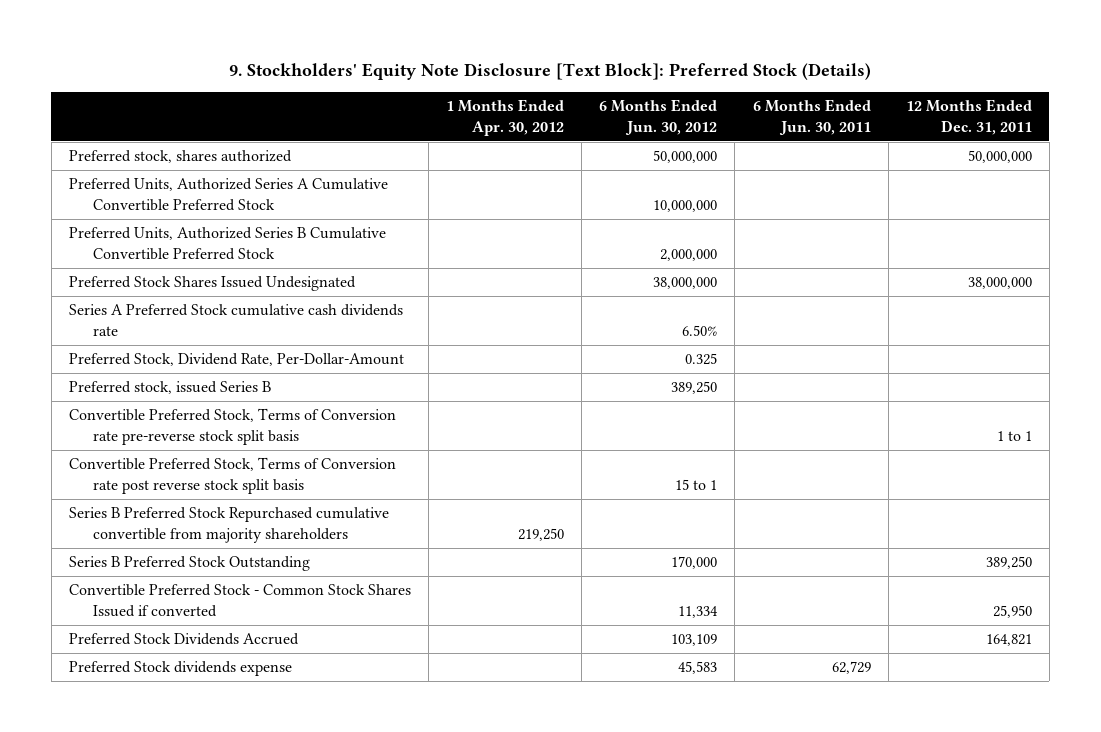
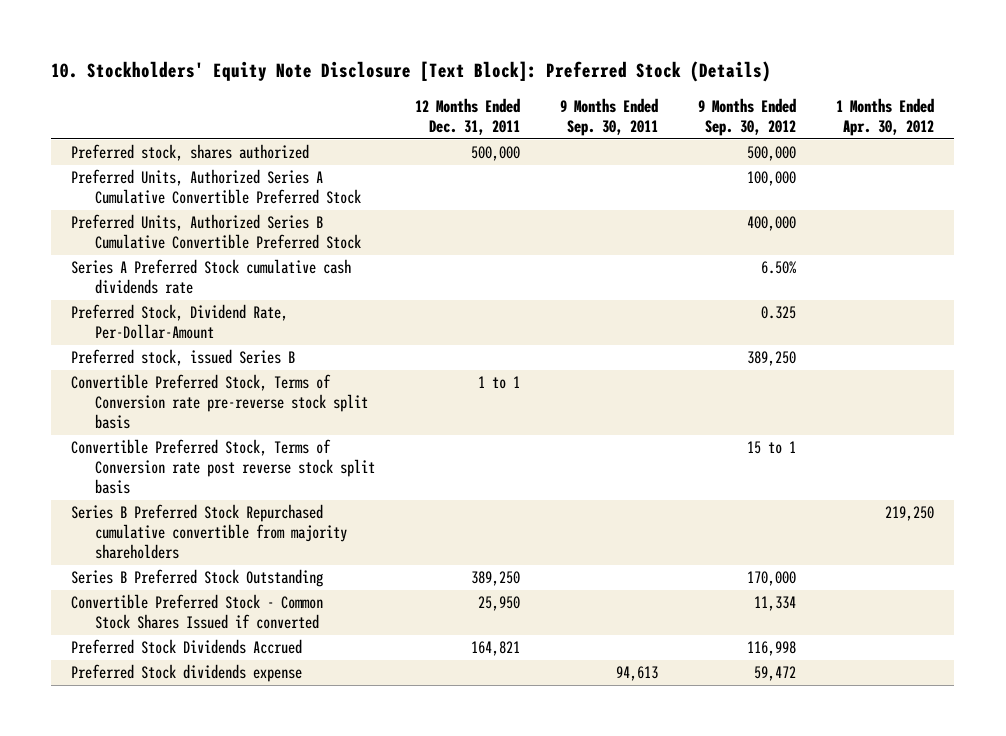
[229,63,872,81] 9. Stockholders' Equity Note Disclosure [Text Block]: Preferred Stock (Details) -> [51,61,772,83] 10. Stockholders' Equity Note Disclosure [Text Block]: Preferred Stock (Details)
[599,99,718,135] 6 Months Ended Jun. 30, 2012 -> none
[752,99,871,135] 6 Months Ended Jun. 30, 2011 -> none
none -> [560,98,659,137] 9 Months Ended Sep. 30, 2011
none -> [698,98,797,137] 9 Months Ended Sep. 30, 2012
[967,150,1032,164] 50,000,000 -> [471,146,521,162] 500,000
[69,276,357,292] Preferred Stock Shares Issued Undesignated -> none

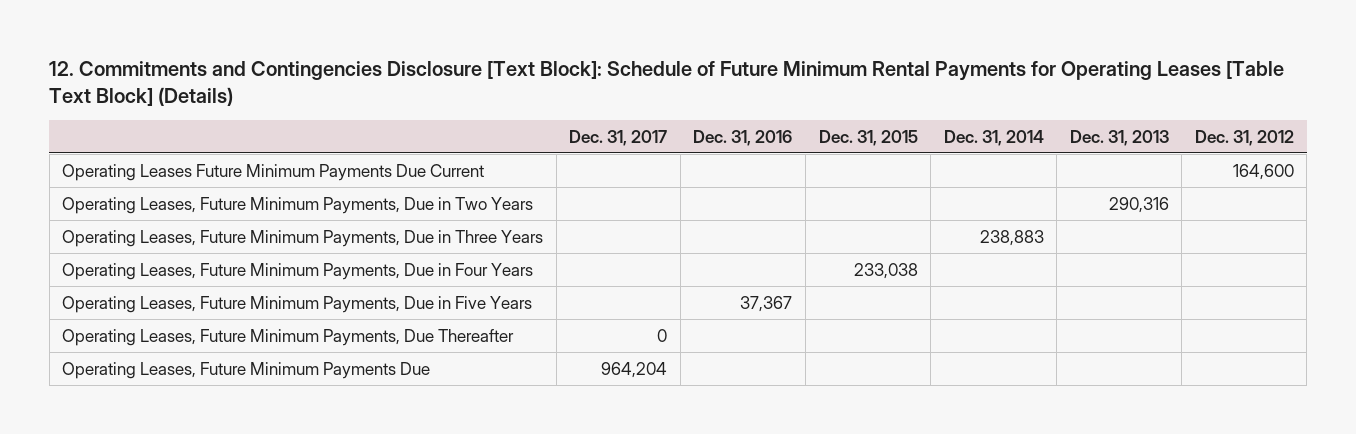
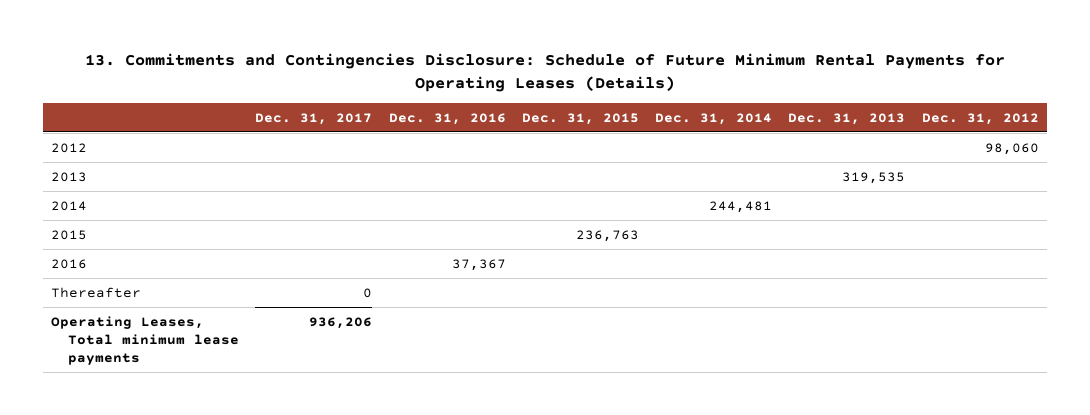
[49,60,1285,106] 12. Commitments and Contingencies Disclosure [Text Block]: Schedule of Future Minimum Rental Payments for Operating Leases [Table Text Block] (Details) -> [84,53,1005,93] 13. Commitments and Contingencies Disclosure: Schedule of Future Minimum Rental Payments for Operating Leases (Details)
[62,163,485,181] Operating Leases Future Minimum Payments Due Current -> none
[62,196,534,214] Operating Leases, Future Minimum Payments, Due in Two Years -> none
[62,229,544,247] Operating Leases, Future Minimum Payments, Due in Three Years -> none
[62,262,534,280] Operating Leases, Future Minimum Payments, Due in Four Years -> none
none -> [50,142,87,153] 2012
none -> [50,171,87,182] 2013
none -> [50,200,87,211] 2014
none -> [50,229,87,240] 2015
[62,295,533,313] Operating Leases, Future Minimum Payments, Due in Five Years -> [50,258,87,269] 2016
[62,328,515,346] Operating Leases, Future Minimum Payments, Due Thereafter -> [50,286,141,298] Thereafter
[62,361,431,379] Operating Leases, Future Minimum Payments Due -> [50,315,239,366] Operating Leases, Total minimum lease payments
[601,361,668,378] 964,204 -> [309,316,373,329] 936,206

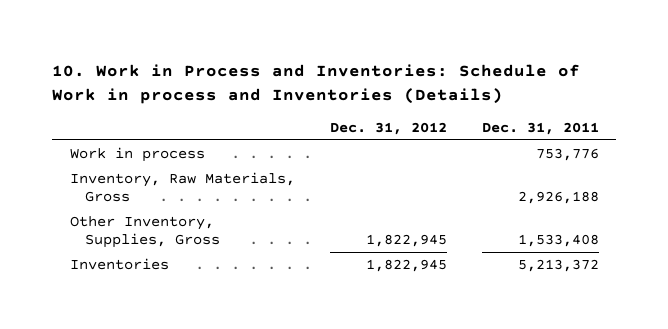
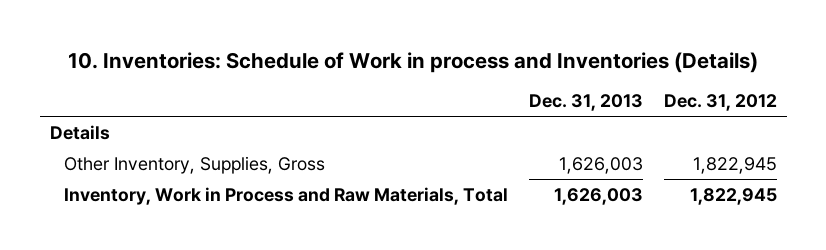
[52,63,581,104] 10. Work in Process and Inventories: Schedule of Work in process and Inventories (Details) -> [68,51,759,73] 10. Inventories: Schedule of Work in process and Inventories (Details)
[481,121,599,135] Dec. 31, 2011 -> none
none -> [528,94,643,112] Dec. 31, 2013
[69,146,205,162] Work in process -> none
[69,171,295,203] Inventory, Raw Materials, Gross -> none
none -> [49,124,110,140] Details
[69,257,169,270] Inventories -> [64,186,509,205] Inventory, Work in Process and Raw Materials, Total

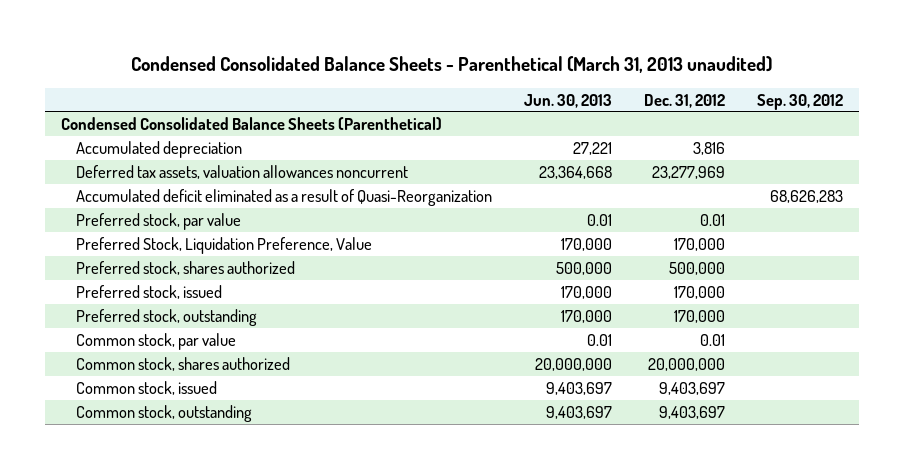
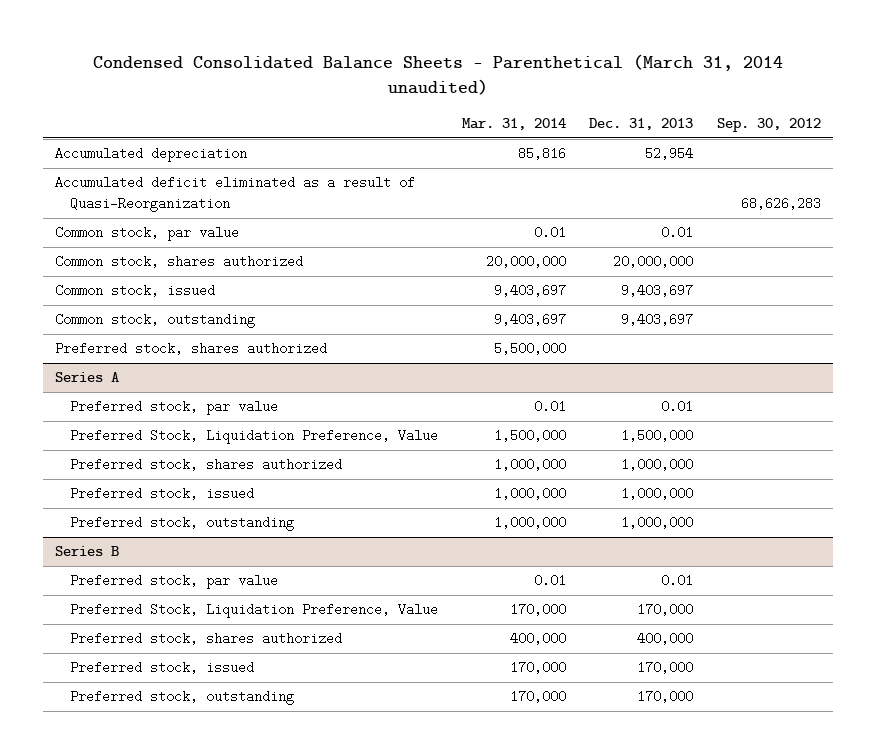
[130,55,772,73] Condensed Consolidated Balance Sheets - Parenthetical (March 31, 2013 unaudited) -> [92,53,783,95] Condensed Consolidated Balance Sheets - Parenthetical (March 31, 2014 unaudited)
[523,93,612,108] Jun. 30, 2013 -> none
[643,93,725,108] Dec. 31, 2012 -> none
none -> [461,118,566,131] Mar. 31, 2014
none -> [589,118,694,131] Dec. 31, 2013
[60,117,442,131] Condensed Consolidated Balance Sheets (Parenthetical) -> none
[76,165,409,180] Deferred tax assets, valuation allowances noncurrent -> none
[76,213,242,231] Preferred stock, par value -> none
[76,237,373,255] Preferred Stock, Liquidation Preference, Value -> none
[76,285,223,300] Preferred stock, issued -> none
[76,309,258,327] Preferred stock, outstanding -> none
[76,261,296,276] Preferred stock, shares authorized -> [54,342,327,356] Preferred stock, shares authorized
none -> [54,372,119,383] Series A
none -> [70,400,279,416] Preferred stock, par value
none -> [70,429,439,445] Preferred Stock, Liquidation Preference, Value
none -> [70,458,343,472] Preferred stock, shares authorized
none -> [70,487,255,501] Preferred stock, issued
none -> [70,516,295,532] Preferred stock, outstanding
none -> [54,546,119,557] Series B
none -> [70,574,279,590] Preferred stock, par value
none -> [70,603,439,619] Preferred Stock, Liquidation Preference, Value
none -> [70,632,343,646] Preferred stock, shares authorized
none -> [70,661,255,675] Preferred stock, issued
none -> [70,690,295,706] Preferred stock, outstanding

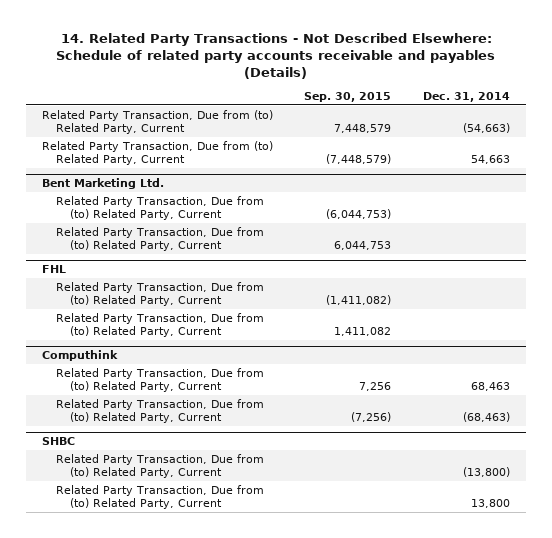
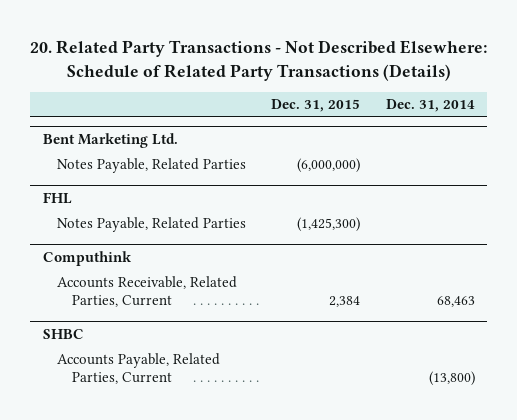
[55,32,495,79] 14. Related Party Transactions - Not Described Elsewhere: Schedule of related party accounts receivable and payables (Details) -> [29,40,487,81] 20. Related Party Transactions - Not Described Elsewhere: Schedule of Related Party Transactions (Details)
[304,92,392,103] Sep. 30, 2015 -> none
none -> [271,99,361,113] Dec. 31, 2015
[41,109,273,135] Related Party Transaction, Due from (to) Related Party, Current -> none
[41,140,273,166] Related Party Transaction, Due from (to) Related Party, Current -> none
[55,195,264,221] Related Party Transaction, Due from (to) Related Party, Current -> none
[55,226,264,252] Related Party Transaction, Due from (to) Related Party, Current -> none
none -> [57,158,247,174] Notes Payable, Related Parties
[55,281,264,307] Related Party Transaction, Due from (to) Related Party, Current -> none
[55,312,264,338] Related Party Transaction, Due from (to) Related Party, Current -> none
none -> [57,217,247,233] Notes Payable, Related Parties
[55,398,264,424] Related Party Transaction, Due from (to) Related Party, Current -> none
[55,367,264,393] Related Party Transaction, Due from (to) Related Party, Current -> [57,276,238,308] Accounts Receivable, Related Parties, Current
[55,484,264,510] Related Party Transaction, Due from (to) Related Party, Current -> none
[55,453,264,479] Related Party Transaction, Due from (to) Related Party, Current -> [57,353,221,385] Accounts Payable, Related Parties, Current

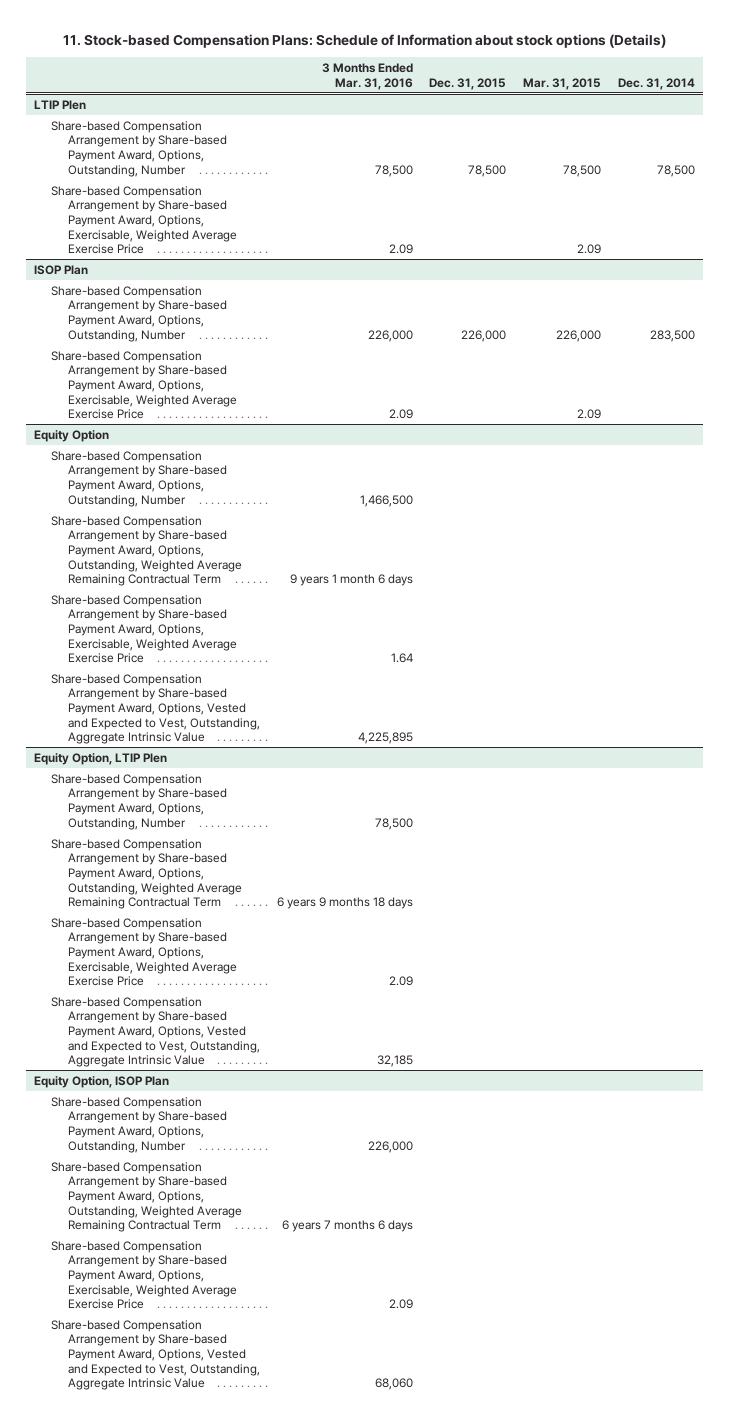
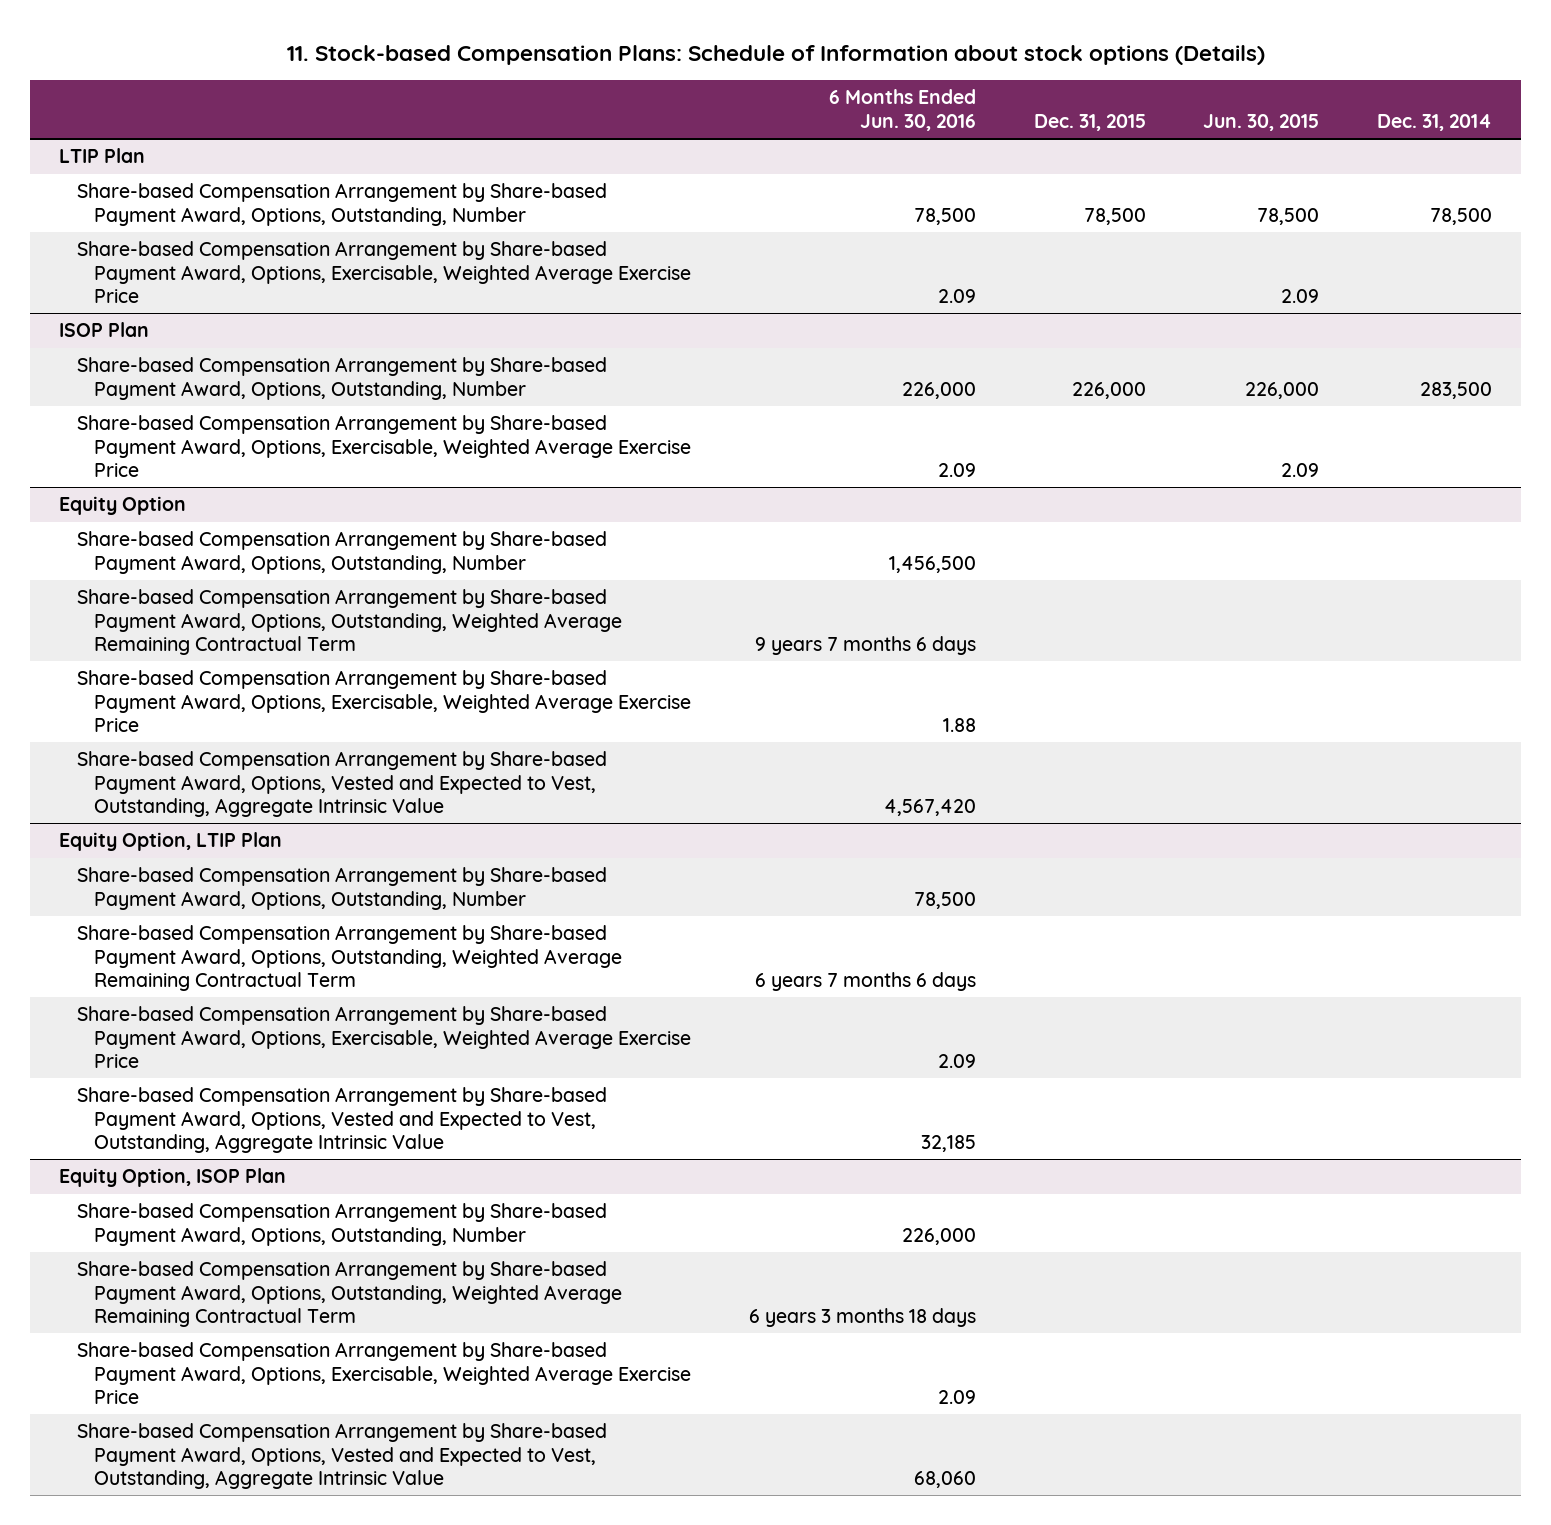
[321,62,413,90] 3 Months Ended Mar. 31, 2016 -> none
[523,77,602,90] Mar. 31, 2015 -> none
none -> [828,89,976,131] 6 Months Ended Jun. 30, 2016
none -> [1203,113,1320,131] Jun. 30, 2015
[34,99,87,110] LTIP Plen -> [58,148,145,164] LTIP Plan
[34,752,168,765] Equity Option, LTIP Plen -> [58,832,282,852] Equity Option, LTIP Plan

